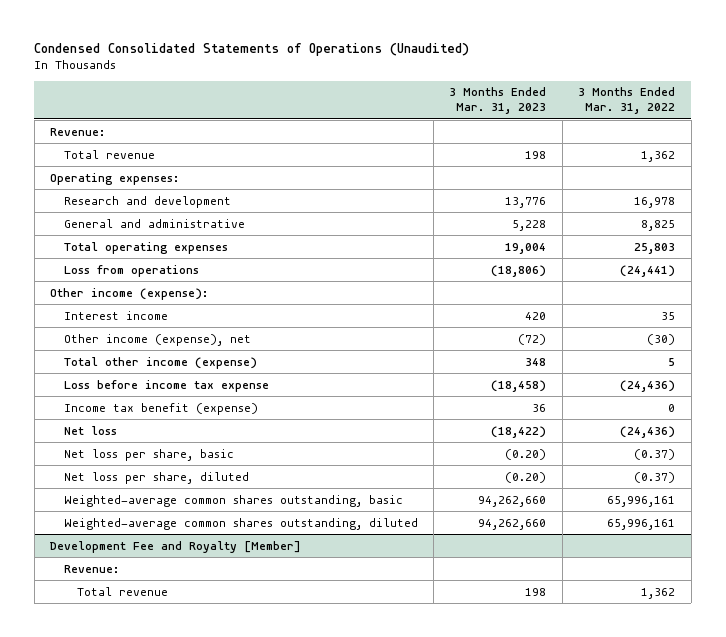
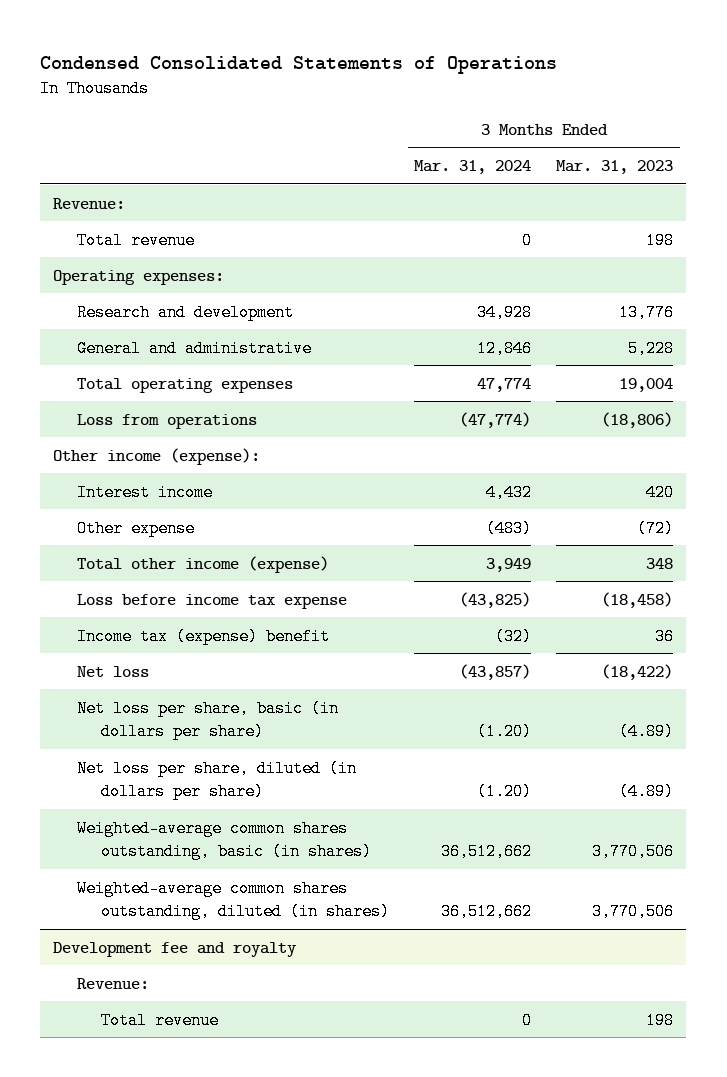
[34,42,470,56] Condensed Consolidated Statements of Operations (Unaudited) -> [40,55,558,74] Condensed Consolidated Statements of Operations
[578,87,676,115] 3 Months Ended Mar. 31, 2022 -> none
none -> [414,160,532,175] Mar. 31, 2024
[63,333,251,346] Other income (expense), net -> [77,519,196,537] Other expense
[63,402,258,415] Income tax benefit (expense) -> [77,627,331,645] Income tax (expense) benefit
[63,448,234,461] Net loss per share, basic -> [77,699,340,741] Net loss per share, basic (in dollars per share)
[505,448,547,460] (0.20) -> [619,723,675,741] (4.89)
[63,471,249,484] Net loss per share, diluted -> [77,759,358,801] Net loss per share, diluted (in dollars per share)
[505,471,547,483] (0.20) -> [619,783,675,801] (4.89)
[63,494,403,507] Weighted-average common shares outstanding, basic -> [77,819,372,861] Weighted-average common shares outstanding, basic (in shares)
[478,495,547,507] 94,262,660 -> [592,843,675,861] 3,770,506
[63,517,418,530] Weighted-average common shares outstanding, diluted -> [77,879,390,921] Weighted-average common shares outstanding, diluted (in shares)
[478,518,547,530] 94,262,660 -> [592,903,675,921] 3,770,506
[50,540,302,553] Development Fee and Royalty [Member] -> [53,941,298,957] Development fee and royalty

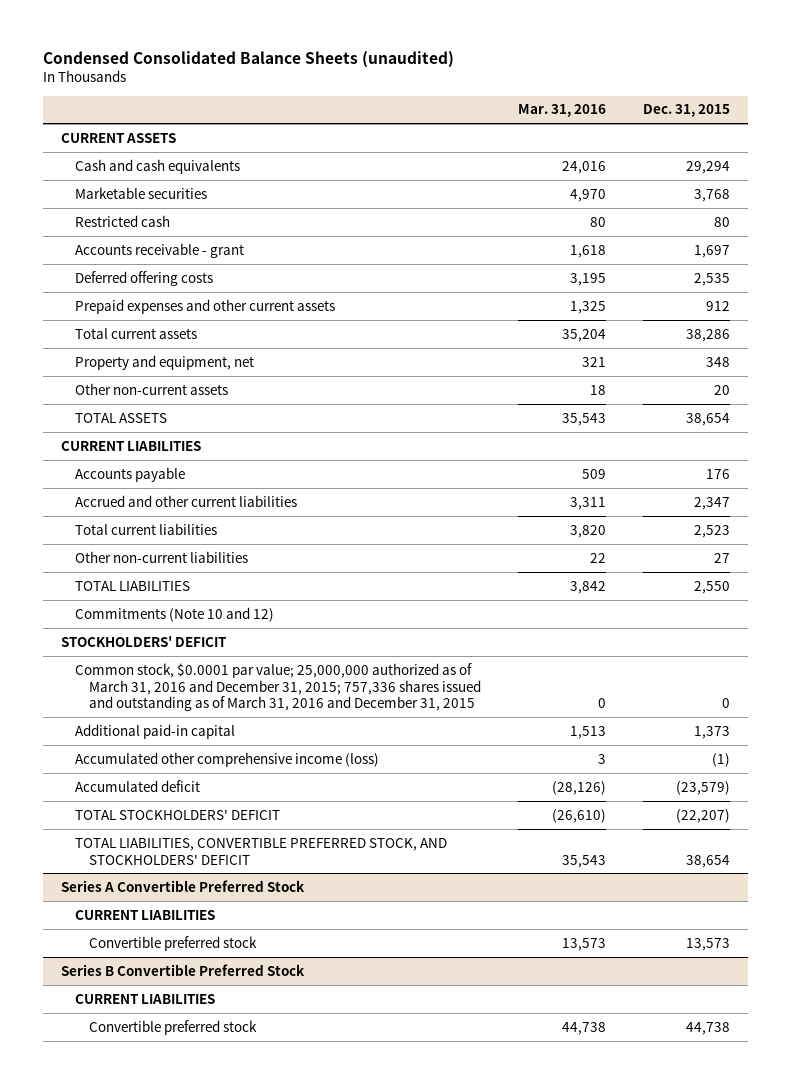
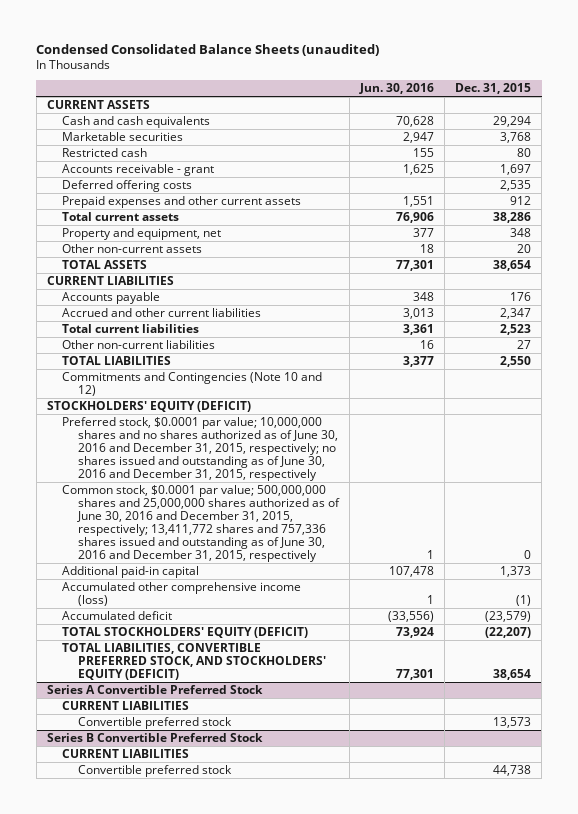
[517,104,606,118] Mar. 31, 2016 -> none
none -> [359,83,435,95] Jun. 30, 2016
[75,606,275,622] Commitments (Note 10 and 12) -> [62,372,323,397] Commitments and Contingencies (Note 10 and 12)
[61,635,228,647] STOCKHOLDERS' DEFICIT -> [46,401,251,413] STOCKHOLDERS' EQUITY (DEFICIT)
none -> [62,417,338,482] Preferred stock, $0.0001 par value; 10,000,000 shares and no shares authorized as of June 30, 2016 and December 31, 2015, respectively; no shares issued and outstanding as of June 30, 2016 and December 31, 2015, respectively
[75,662,481,712] Common stock, $0.0001 par value; 25,000,000 authorized as of March 31, 2016 and December 31, 2015; 757,336 shares issued and outstanding as of March 31, 2016 and December 31, 2015 -> [62,485,340,563] Common stock, $0.0001 par value; 500,000,000 shares and 25,000,000 shares authorized as of June 30, 2016 and December 31, 2015, respectively; 13,411,772 shares and 757,336 shares issued and outstanding as of June 30, 2016 and December 31, 2015, respectively
[75,809,281,820] TOTAL STOCKHOLDERS' DEFICIT -> [62,627,309,639] TOTAL STOCKHOLDERS' EQUITY (DEFICIT)
[75,837,448,865] TOTAL LIABILITIES, CONVERTIBLE PREFERRED STOCK, AND STOCKHOLDERS' DEFICIT -> [62,643,326,681] TOTAL LIABILITIES, CONVERTIBLE PREFERRED STOCK, AND STOCKHOLDERS' EQUITY (DEFICIT)

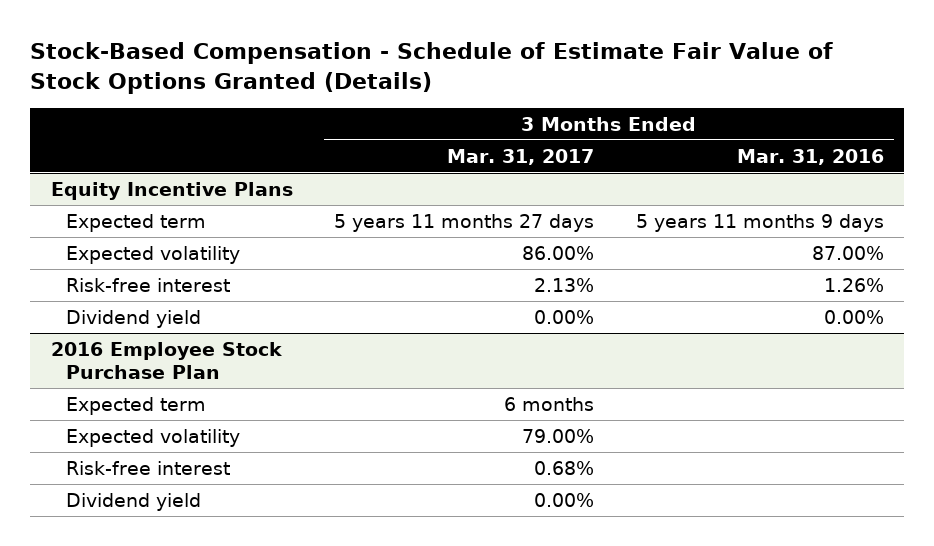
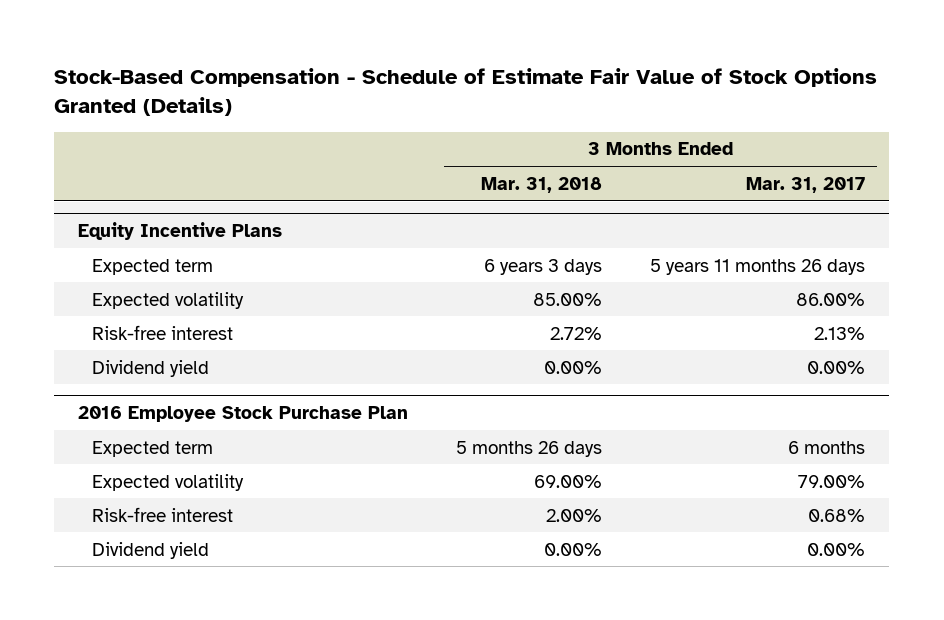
[736,148,884,165] Mar. 31, 2016 -> none
none -> [481,176,603,193] Mar. 31, 2018
[334,213,595,232] 5 years 11 months 27 days -> [650,258,866,275] 5 years 11 months 26 days

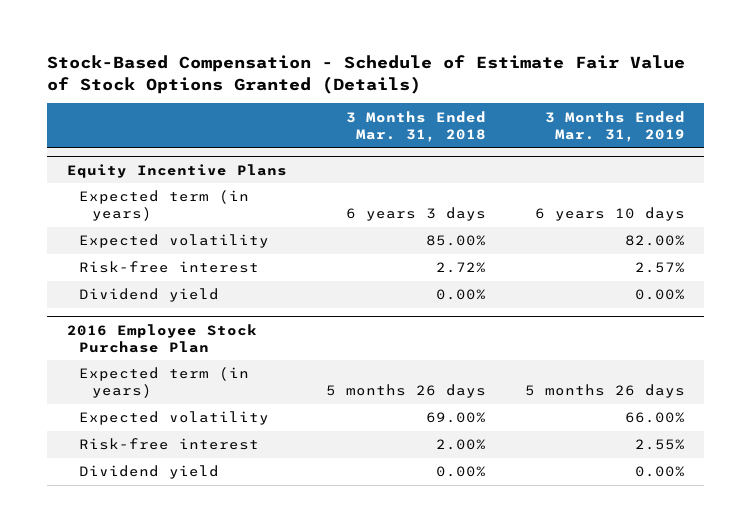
[746,176,866,193] Mar. 31, 2017 -> none
none -> [544,110,685,142] 3 Months Ended Mar. 31, 2019
[92,258,214,275] Expected term -> [79,190,250,222] Expected term (in years)
[92,440,214,457] Expected term -> [79,367,250,399] Expected term (in years)

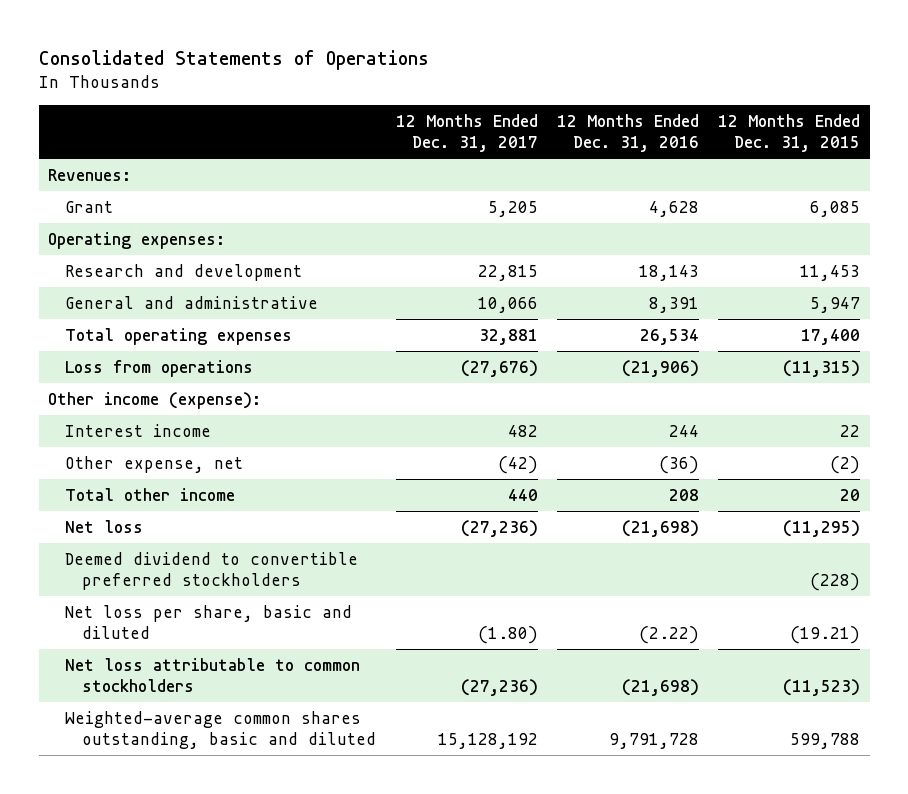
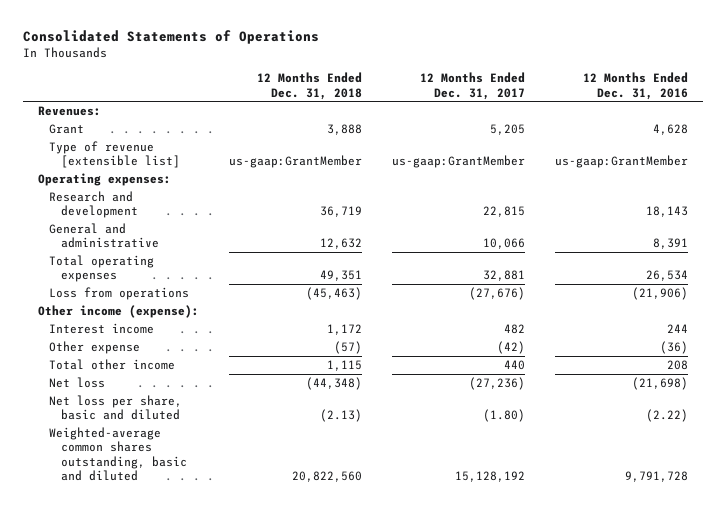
[717,113,860,152] 12 Months Ended Dec. 31, 2015 -> none
none -> [257,72,363,100] 12 Months Ended Dec. 31, 2018
none -> [49,141,180,169] Type of revenue [extensible list]
[65,456,244,474] Other expense, net -> [49,341,141,355] Other expense
[65,552,359,591] Deemed dividend to convertible preferred stockholders -> none
[65,658,361,693] Net loss attributable to common stockholders -> none

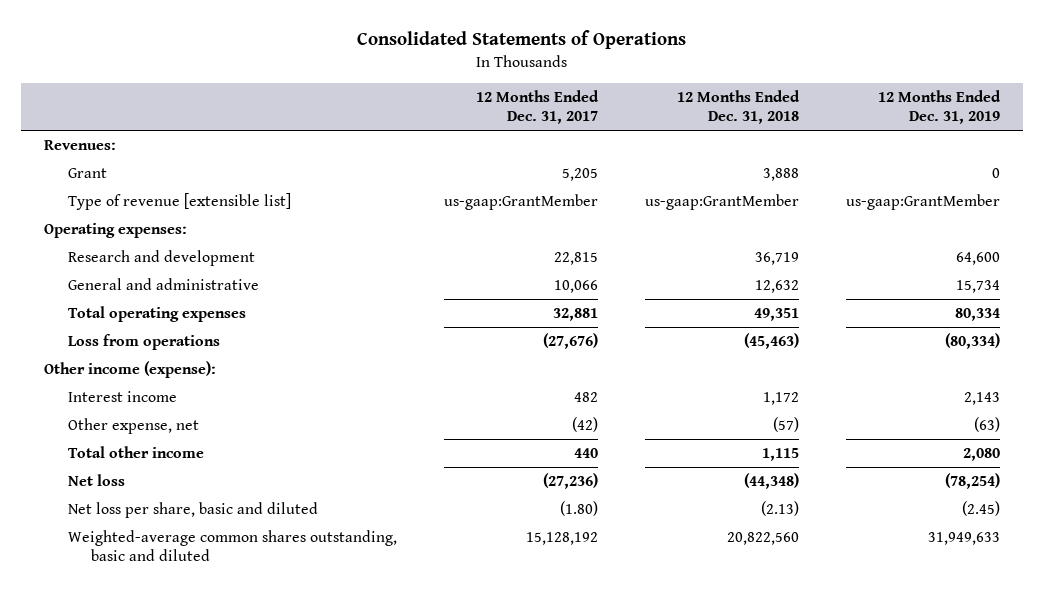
[583,72,689,100] 12 Months Ended Dec. 31, 2016 -> none
none -> [877,90,1001,125] 12 Months Ended Dec. 31, 2019
[49,341,141,355] Other expense -> [67,418,199,435] Other expense, net

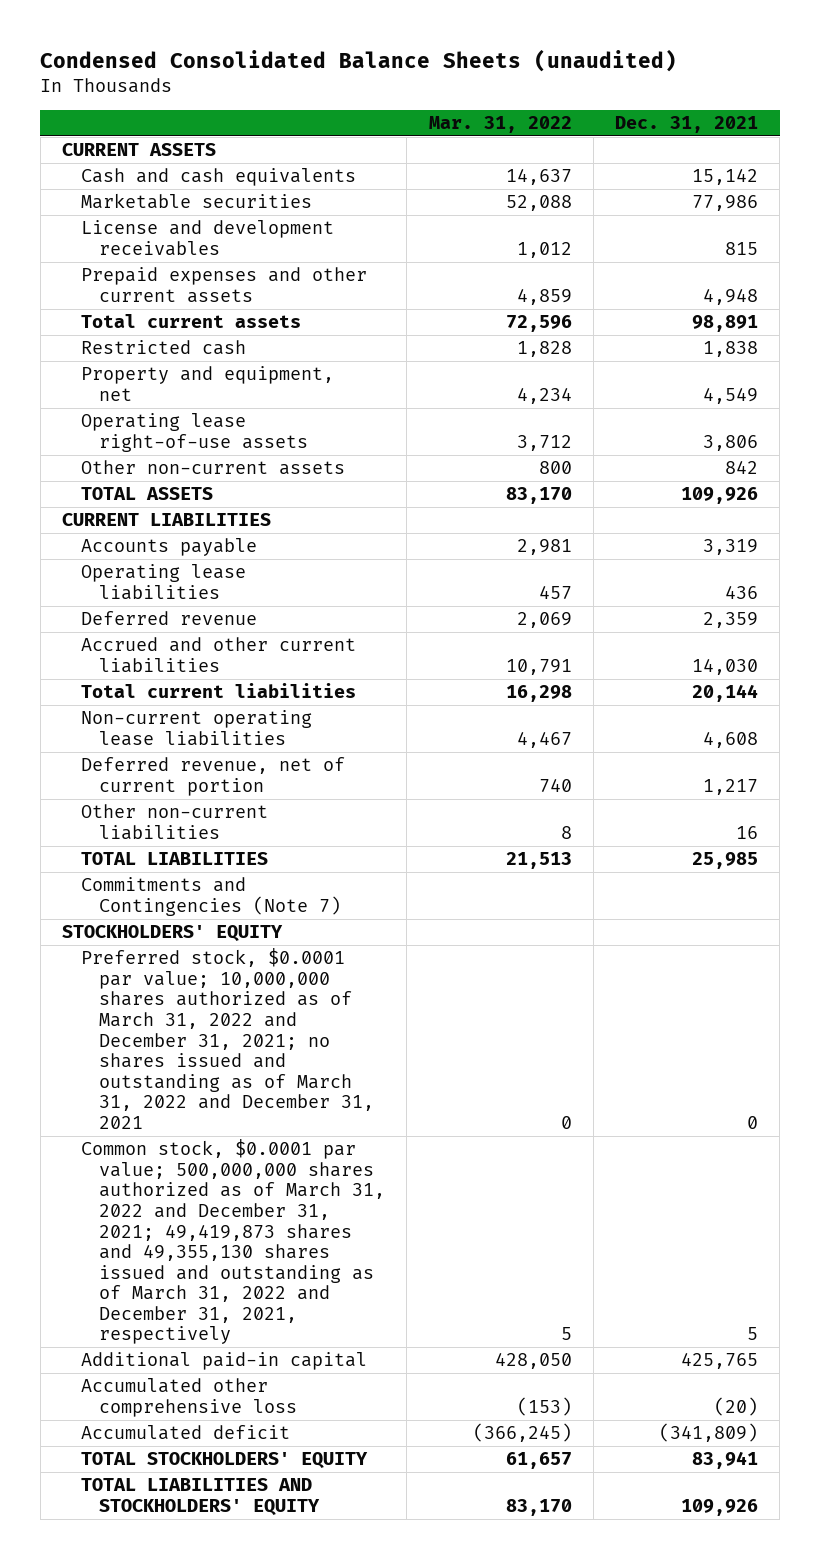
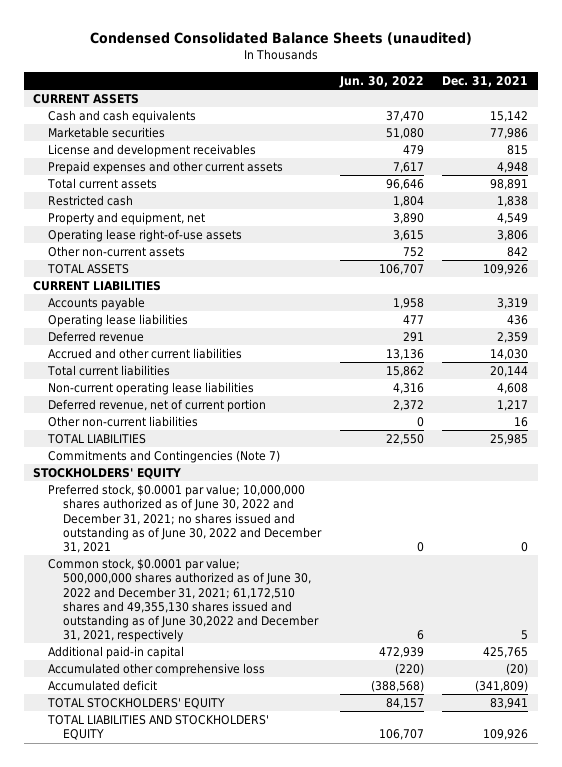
[428,115,572,133] Mar. 31, 2022 -> none
none -> [338,75,424,88] Jun. 30, 2022
[80,948,375,1129] Preferred stock, $0.0001 par value; 10,000,000 shares authorized as of March 31, 2022 and December 31, 2021; no shares issued and outstanding as of March 31, 2022 and December 31, 2021 -> [48,484,323,553] Preferred stock, $0.0001 par value; 10,000,000 shares authorized as of June 30, 2022 and December 31, 2021; no shares issued and outstanding as of June 30, 2022 and December 31, 2021
[80,1139,386,1345] Common stock, $0.0001 par value; 500,000,000 shares authorized as of March 31, 2022 and December 31, 2021; 49,419,873 shares and 49,355,130 shares issued and outstanding as of March 31, 2022 and December 31, 2021, respectively -> [48,558,320,643] Common stock, $0.0001 par value; 500,000,000 shares authorized as of June 30, 2022 and December 31, 2021; 61,172,510 shares and 49,355,130 shares issued and outstanding as of June 30,2022 and December 31, 2021, respectively

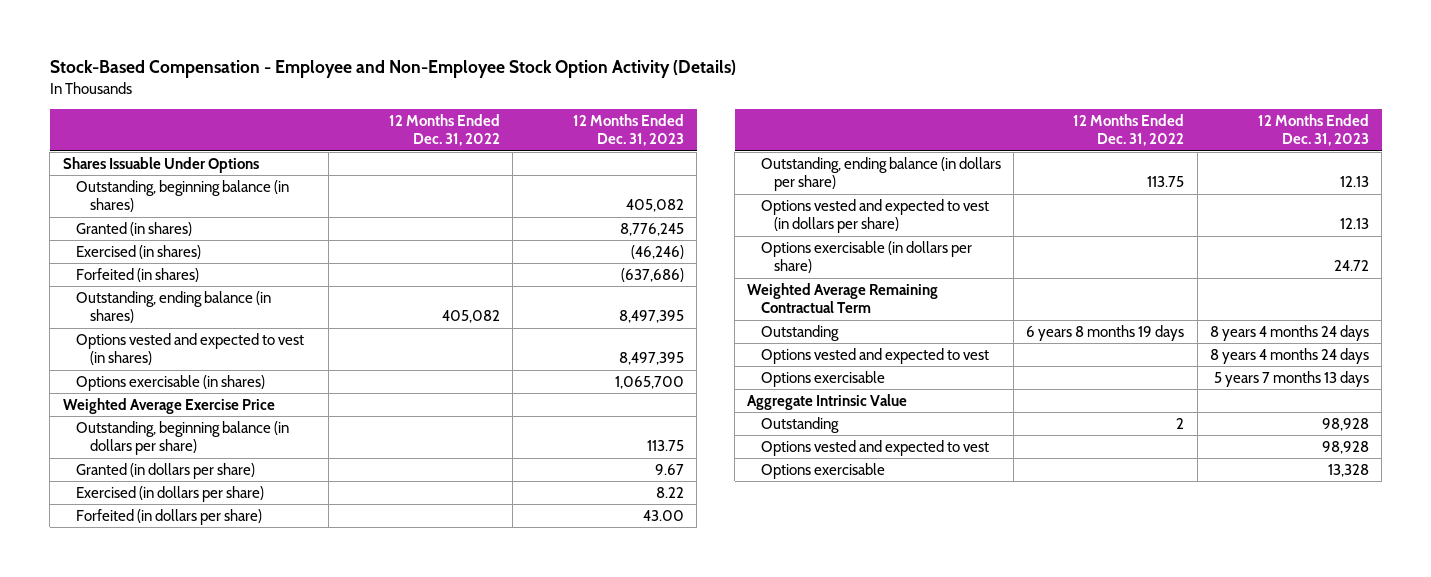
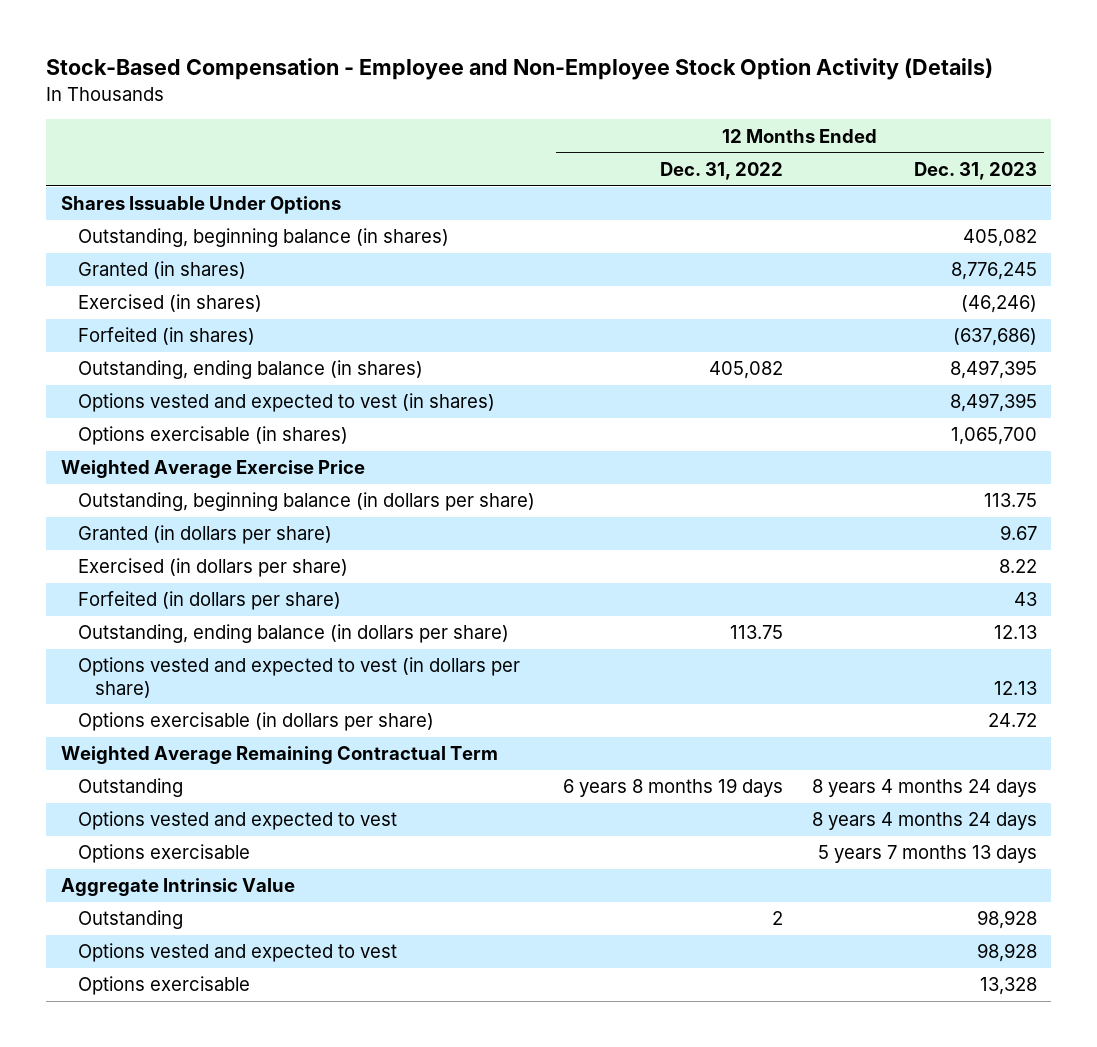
[643,509,685,521] 43.00 -> [1013,592,1037,607] 43

